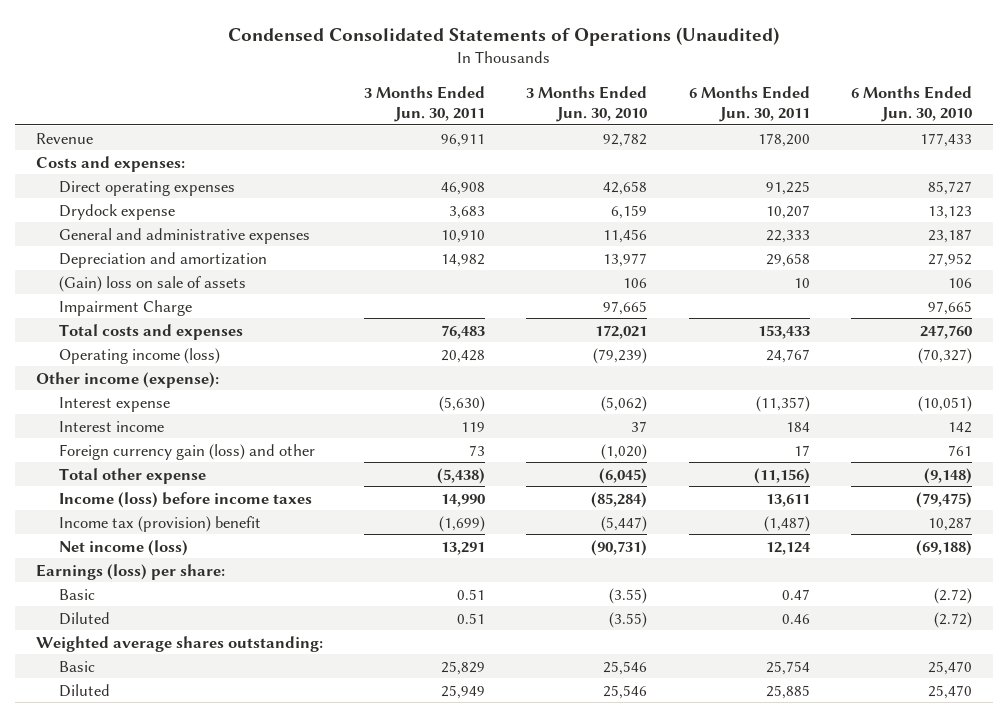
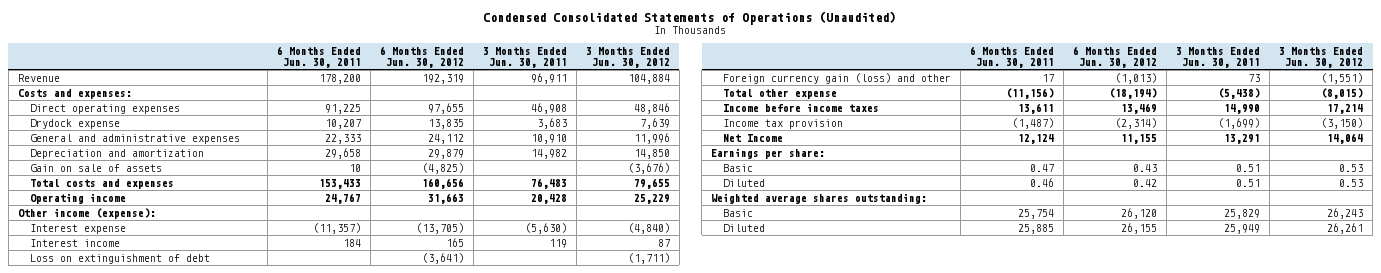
[526,85,648,122] 3 Months Ended Jun. 30, 2010 -> none
[851,85,973,122] 6 Months Ended Jun. 30, 2010 -> none
none -> [379,45,464,69] 6 Months Ended Jun. 30, 2012
none -> [585,46,670,69] 3 Months Ended Jun. 30, 2012
[59,299,193,316] Impairment Charge -> none
[59,275,247,292] (Gain) loss on sale of assets -> [29,163,162,172] Gain on sale of assets
[59,347,221,364] Operating income (loss) -> [29,192,126,204] Operating income
none -> [29,253,210,264] Loss on extinguishment of debt
[59,491,313,508] Income (loss) before income taxes -> [723,102,880,112] Income before income taxes
[59,515,262,532] Income tax (provision) benefit -> [723,118,844,129] Income tax provision
[59,539,189,556] Net income (loss) -> [723,133,784,142] Net Income
[35,563,225,580] Earnings (loss) per share: -> [711,147,826,159] Earnings per share:

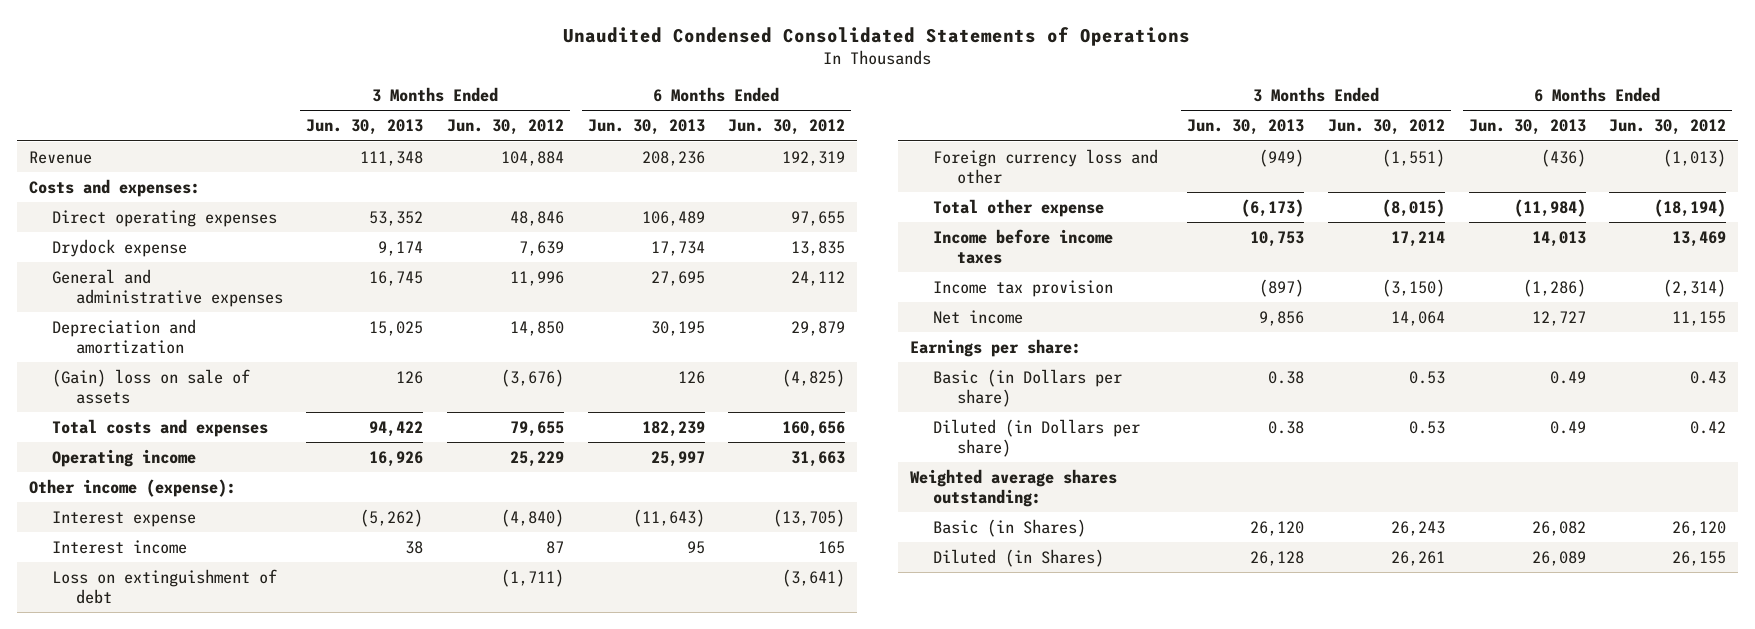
[483,11,897,26] Condensed Consolidated Statements of Operations (Unaudited) -> [563,27,1191,47] Unaudited Condensed Consolidated Statements of Operations
[276,45,361,69] 6 Months Ended Jun. 30, 2011 -> none
[482,46,567,69] 3 Months Ended Jun. 30, 2011 -> none
none -> [306,119,424,136] Jun. 30, 2013
none -> [587,119,705,136] Jun. 30, 2013
[29,163,162,172] Gain on sale of assets -> [52,368,251,405] (Gain) loss on sale of assets
[723,72,952,84] Foreign currency gain (loss) and other -> [933,148,1159,185] Foreign currency loss and other
[723,133,784,142] Net Income -> [933,309,1024,324] Net income
[723,163,754,172] Basic -> [933,368,1123,408] Basic (in Dollars per share)
[723,178,766,187] Diluted -> [933,418,1141,458] Diluted (in Dollars per share)
[723,208,754,217] Basic -> [933,518,1087,537] Basic (in Shares)
[723,223,766,232] Diluted -> [933,548,1105,567] Diluted (in Shares)

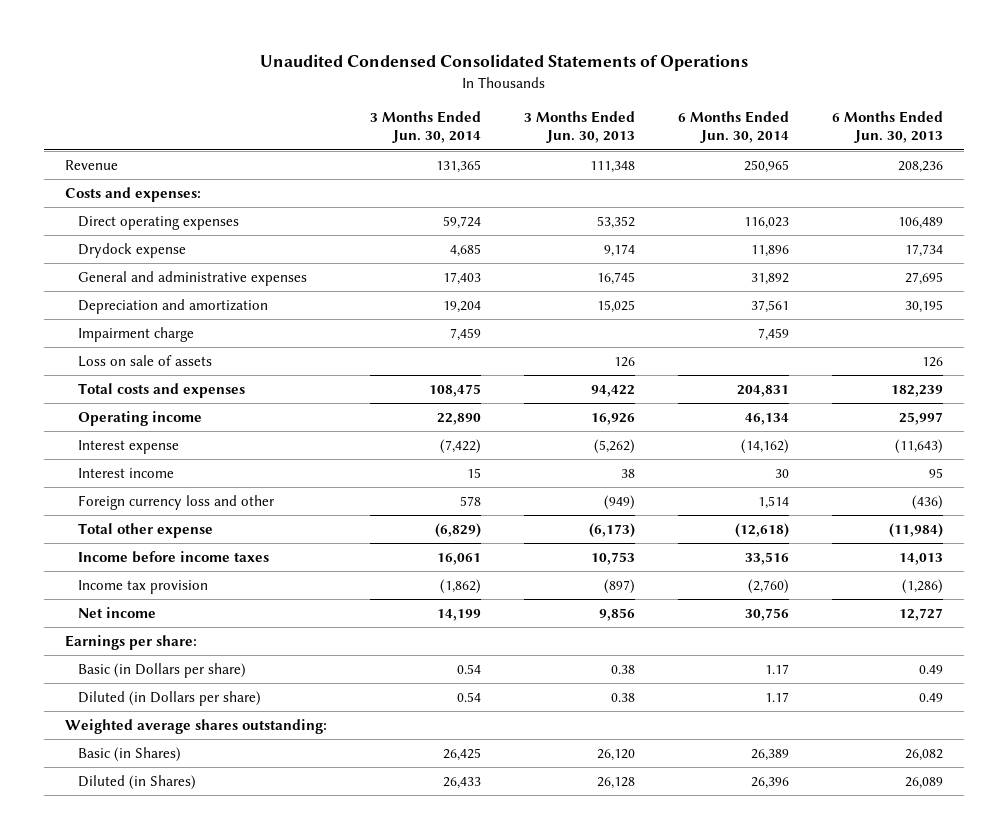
[446,119,564,136] Jun. 30, 2012 -> none
[728,119,846,136] Jun. 30, 2012 -> none
none -> [370,111,482,144] 3 Months Ended Jun. 30, 2014
none -> [677,111,789,144] 6 Months Ended Jun. 30, 2014
none -> [77,327,194,343] Impairment charge
[52,368,251,405] (Gain) loss on sale of assets -> [77,355,212,368] Loss on sale of assets
[28,478,236,497] Other income (expense): -> none
[52,568,278,605] Loss on extinguishment of debt -> none

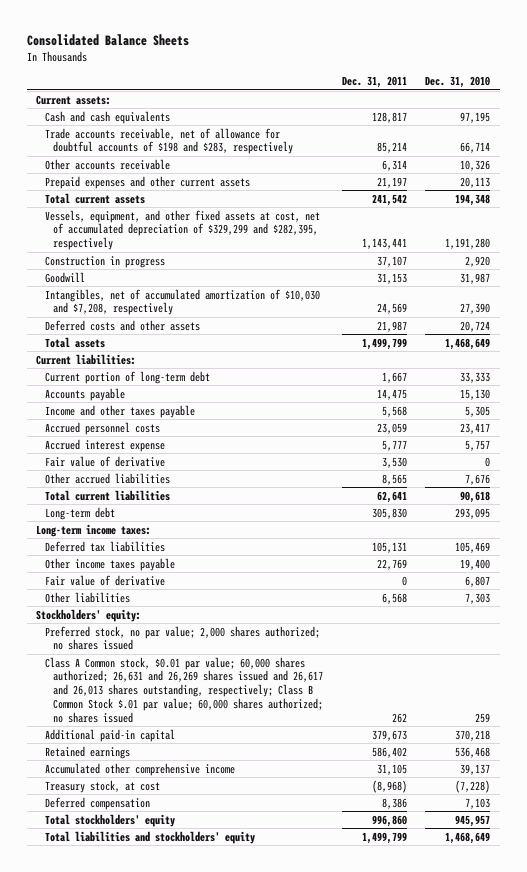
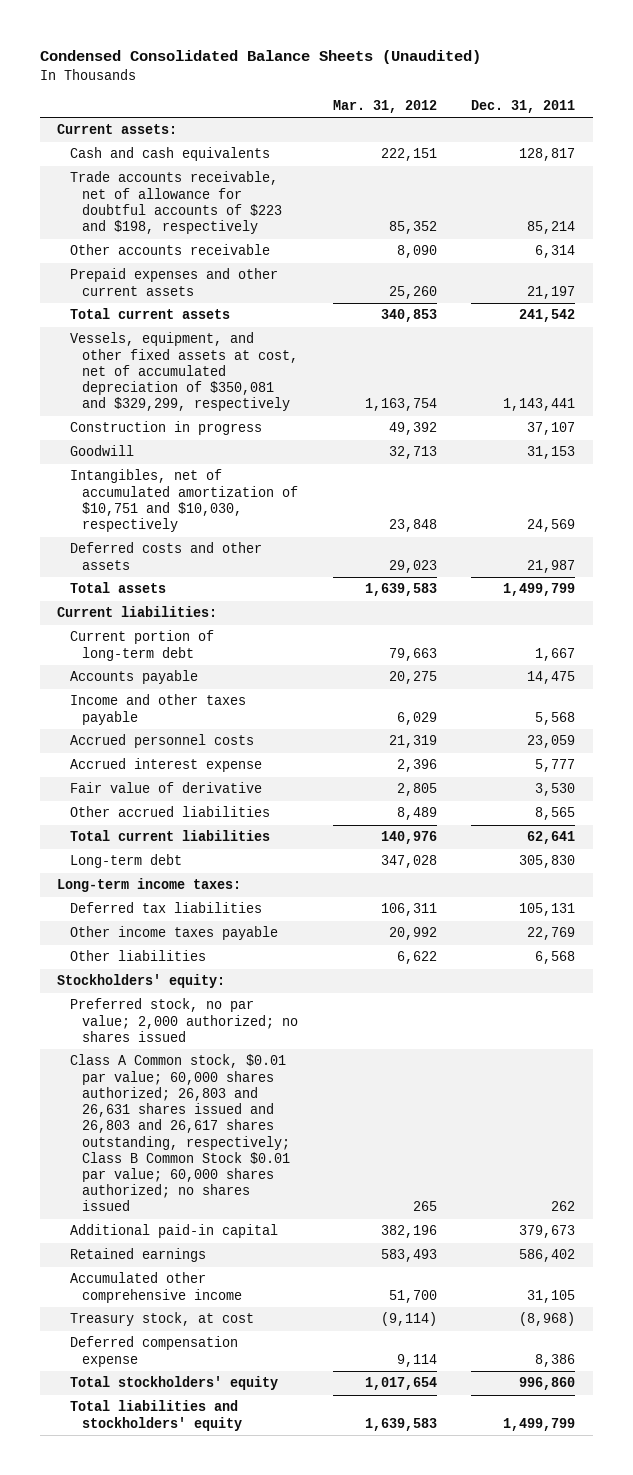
[27,34,190,47] Consolidated Balance Sheets -> [40,50,482,65] Condensed Consolidated Balance Sheets (Unaudited)
[425,76,491,89] Dec. 31, 2010 -> none
none -> [332,99,437,113] Mar. 31, 2012
[44,127,294,155] Trade accounts receivable, net of allowance for doubtful accounts of $198 and $283, respectively -> [69,171,283,235] Trade accounts receivable, net of allowance for doubtful accounts of $223 and $198, respectively
[44,209,320,251] Vessels, equipment, and other fixed assets at cost, net of accumulated depreciation of $329,299 and $282,395, respectively -> [69,332,299,412] Vessels, equipment, and other fixed assets at cost, net of accumulated depreciation of $350,081 and $329,299, respectively
[44,288,320,316] Intangibles, net of accumulated amortization of $10,030 and $7,208, respectively -> [69,469,299,533] Intangibles, net of accumulated amortization of $10,751 and $10,030, respectively
[44,574,165,586] Fair value of derivative -> none
[44,625,320,651] Preferred stock, no par value; 2,000 shares authorized; no shares issued -> [69,998,299,1042] Preferred stock, no par value; 2,000 authorized; no shares issued
[44,656,324,724] Class A Common stock, $0.01 par value; 60,000 shares authorized; 26,631 and 26,269 shares issued and 26,617 and 26,013 shares outstanding, respectively; Class B Common Stock $.01 par value; 60,000 shares authorized; no shares issued -> [69,1054,291,1212] Class A Common stock, $0.01 par value; 60,000 shares authorized; 26,803 and 26,631 shares issued and 26,803 and 26,617 shares outstanding, respectively; Class B Common Stock $0.01 par value; 60,000 shares authorized; no shares issued
[44,796,150,810] Deferred compensation -> [69,1336,238,1367] Deferred compensation expense

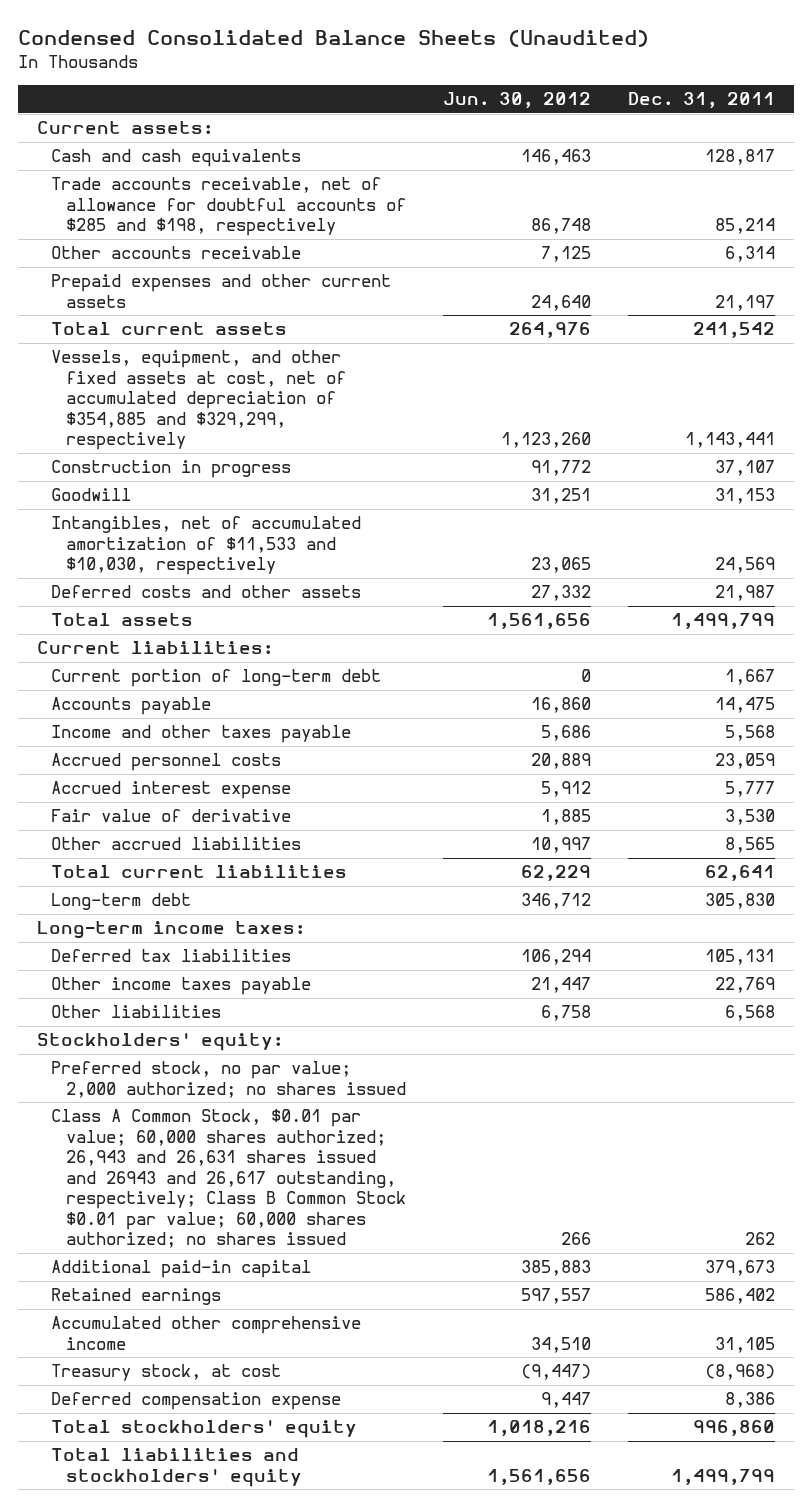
[332,99,437,113] Mar. 31, 2012 -> none
none -> [443,92,592,109] Jun. 30, 2012
[69,171,283,235] Trade accounts receivable, net of allowance for doubtful accounts of $223 and $198, respectively -> [51,177,407,237] Trade accounts receivable, net of allowance for doubtful accounts of $285 and $198, respectively
[69,332,299,412] Vessels, equipment, and other fixed assets at cost, net of accumulated depreciation of $350,081 and $329,299, respectively -> [51,350,347,451] Vessels, equipment, and other fixed assets at cost, net of accumulated depreciation of $354,885 and $329,299, respectively
[69,469,299,533] Intangibles, net of accumulated amortization of $10,751 and $10,030, respectively -> [51,516,362,576] Intangibles, net of accumulated amortization of $11,533 and $10,030, respectively
[69,1054,291,1212] Class A Common stock, $0.01 par value; 60,000 shares authorized; 26,803 and 26,631 shares issued and 26,803 and 26,617 shares outstanding, respectively; Class B Common Stock $0.01 par value; 60,000 shares authorized; no shares issued -> [51,1109,407,1249] Class A Common Stock, $0.01 par value; 60,000 shares authorized; 26,943 and 26,631 shares issued and 26943 and 26,617 outstanding, respectively; Class B Common Stock $0.01 par value; 60,000 shares authorized; no shares issued

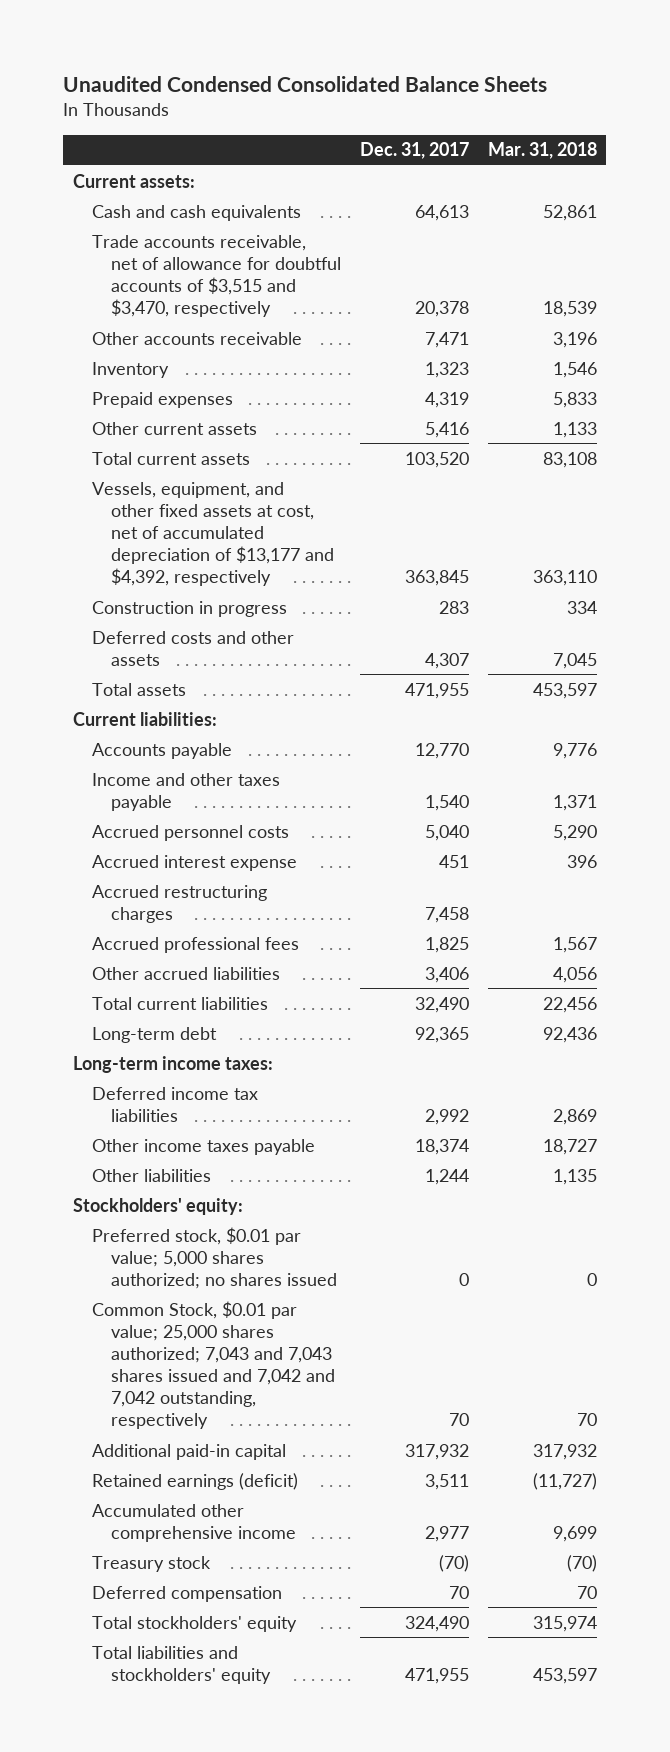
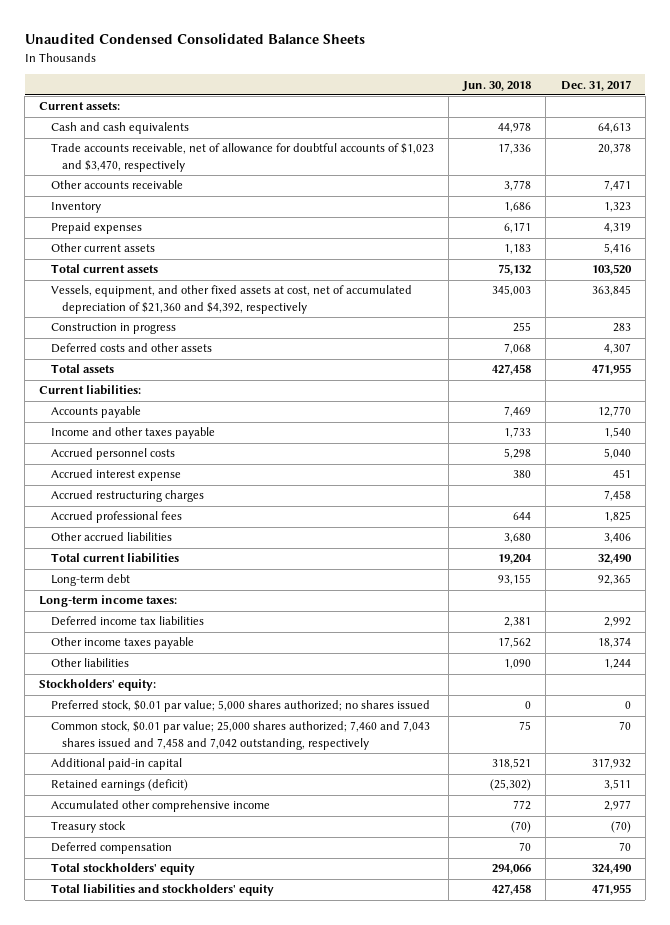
[487,142,597,160] Mar. 31, 2018 -> none
none -> [462,80,532,92] Jun. 30, 2018
[92,234,342,318] Trade accounts receivable, net of allowance for doubtful accounts of $3,515 and $3,470, respectively -> [50,143,434,172] Trade accounts receivable, net of allowance for doubtful accounts of $1,023 and $3,470, respectively
[92,481,335,587] Vessels, equipment, and other fixed assets at cost, net of accumulated depreciation of $13,177 and $4,392, respectively -> [50,285,412,314] Vessels, equipment, and other fixed assets at cost, net of accumulated depreciation of $21,360 and $4,392, respectively
[92,1300,336,1430] Common Stock, $0.01 par value; 25,000 shares authorized; 7,043 and 7,043 shares issued and 7,042 and 7,042 outstanding, respectively -> [50,721,430,750] Common stock, $0.01 par value; 25,000 shares authorized; 7,460 and 7,043 shares issued and 7,458 and 7,042 outstanding, respectively

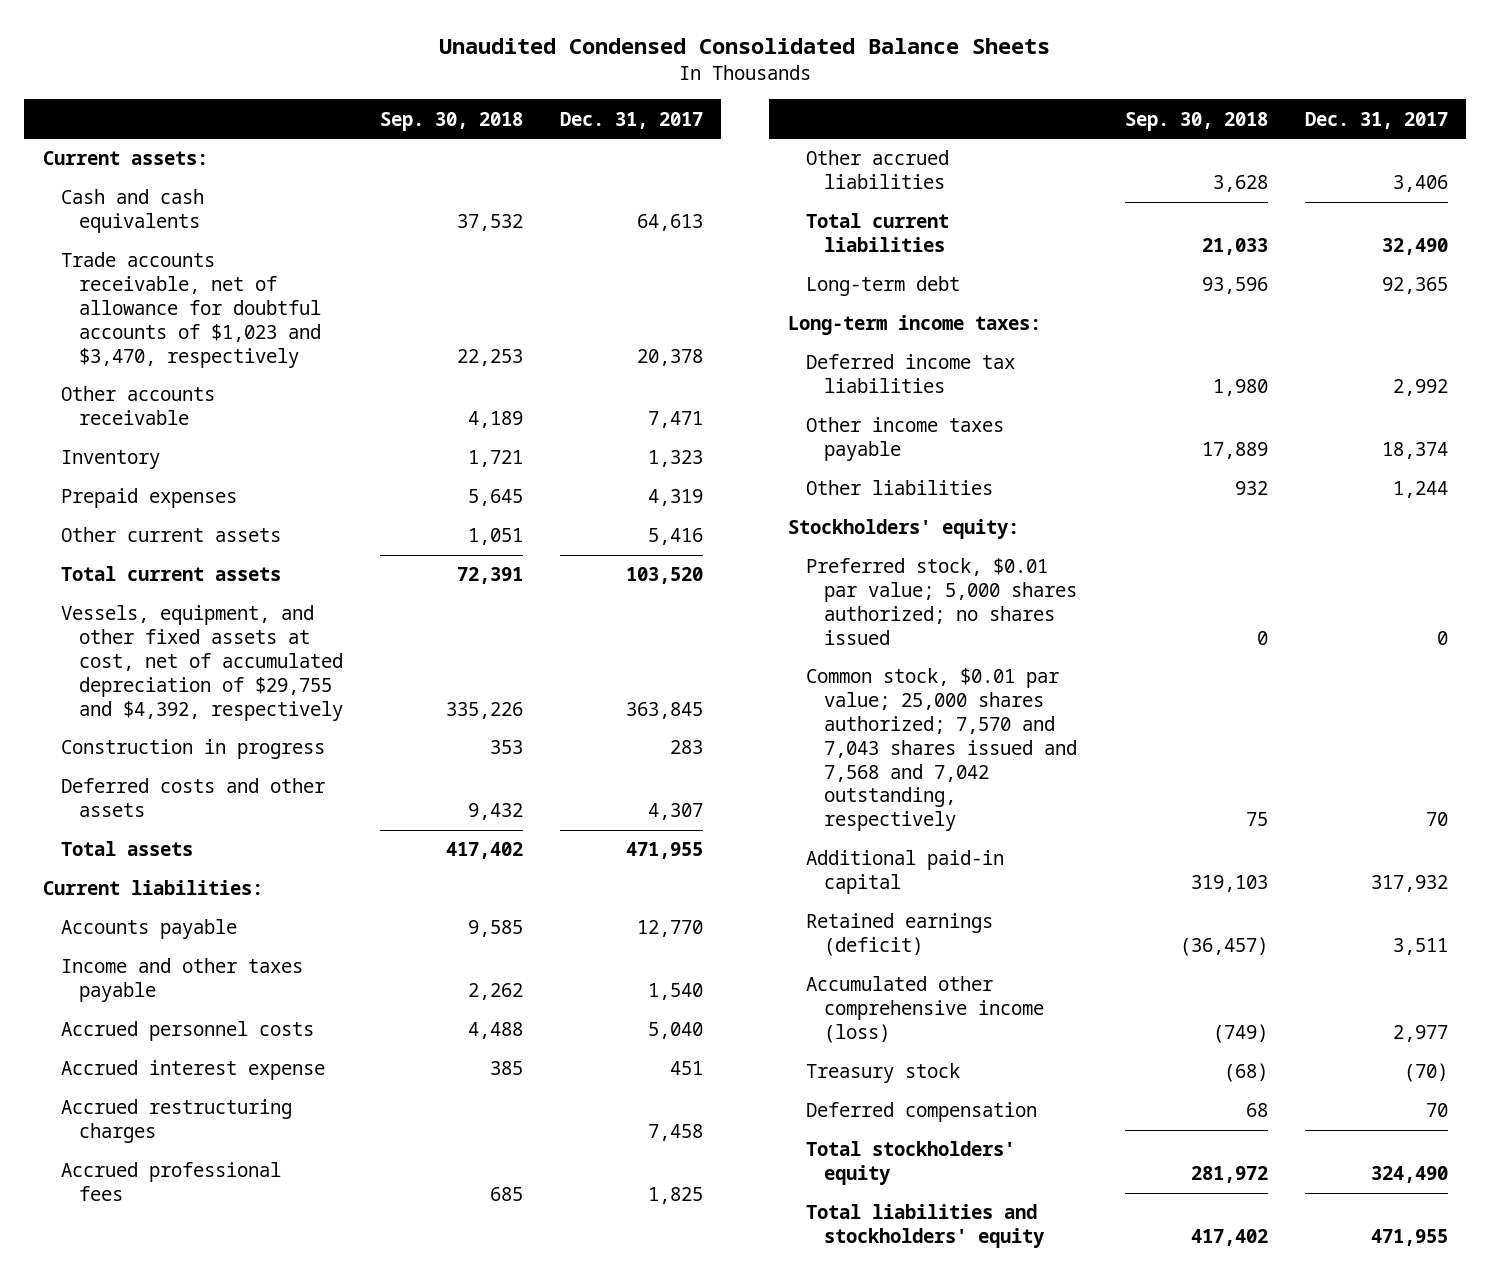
[462,80,532,92] Jun. 30, 2018 -> none
none -> [379,111,523,131] Sep. 30, 2018
[50,285,412,314] Vessels, equipment, and other fixed assets at cost, net of accumulated depreciation of $21,360 and $4,392, respectively -> [60,605,343,721] Vessels, equipment, and other fixed assets at cost, net of accumulated depreciation of $29,755 and $4,392, respectively
[50,721,430,750] Common stock, $0.01 par value; 25,000 shares authorized; 7,460 and 7,043 shares issued and 7,458 and 7,042 outstanding, respectively -> [805,668,1077,832] Common stock, $0.01 par value; 25,000 shares authorized; 7,570 and 7,043 shares issued and 7,568 and 7,042 outstanding, respectively
[50,800,270,813] Accumulated other comprehensive income -> [805,976,1044,1044] Accumulated other comprehensive income (loss)

